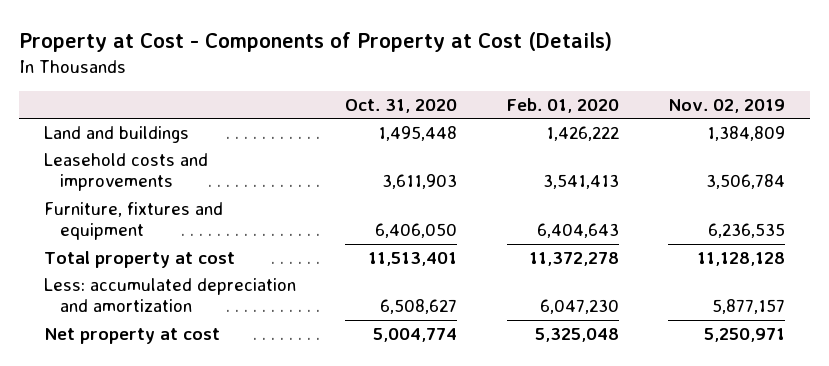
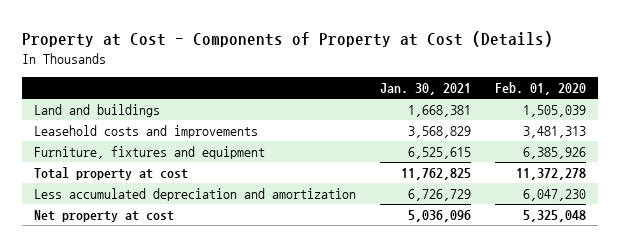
[345,98,458,113] Oct. 31, 2020 -> none
[668,98,786,113] Nov. 02, 2019 -> none
none -> [380,83,472,96] Jan. 30, 2021
[545,125,619,141] 1,426,222 -> [523,105,587,118] 1,505,039
[542,174,619,190] 3,541,413 -> [523,126,587,139] 3,481,313
[536,223,619,239] 6,404,643 -> [523,147,587,160] 6,385,926
[43,277,296,313] Less: accumulated depreciation and amortization -> [34,188,357,202] Less accumulated depreciation and amortization

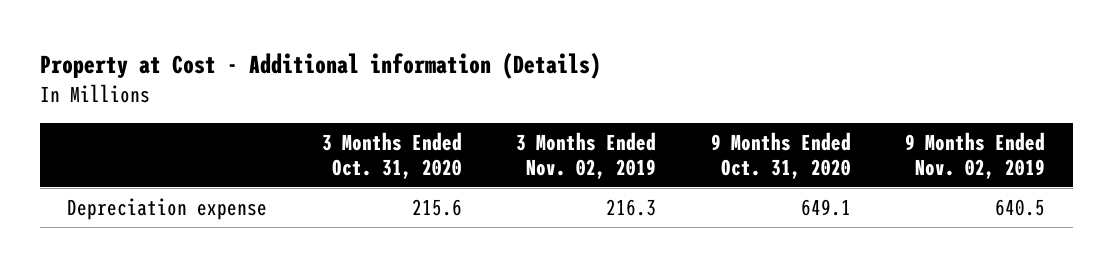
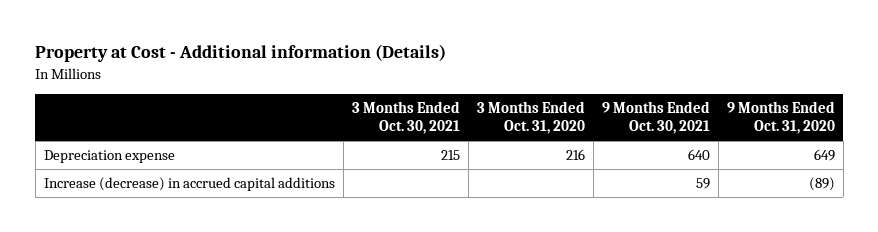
[516,131,657,179] 3 Months Ended Nov. 02, 2019 -> none
[905,131,1046,179] 9 Months Ended Nov. 02, 2019 -> none
none -> [351,100,460,135] 3 Months Ended Oct. 30, 2021
none -> [601,100,710,135] 9 Months Ended Oct. 30, 2021
[411,198,462,216] 215.6 -> [565,148,585,160] 216
[800,198,851,216] 649.1 -> [813,148,835,161] 649
none -> [43,176,335,191] Increase (decrease) in accrued capital additions

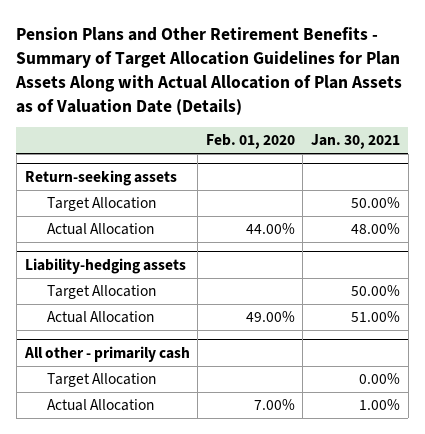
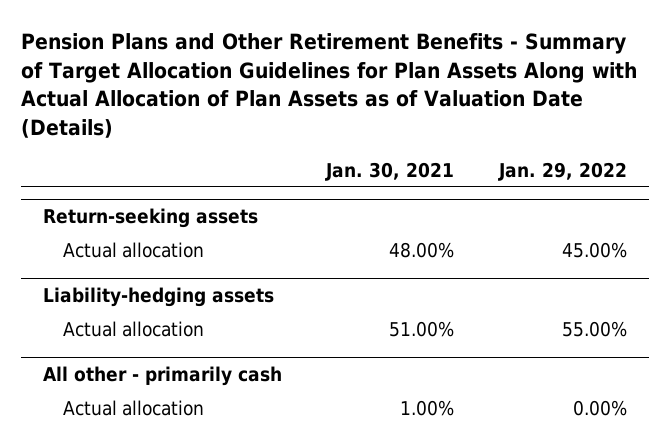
[205,134,295,150] Feb. 01, 2020 -> none
none -> [498,161,628,181] Jan. 29, 2022
[47,197,157,212] Target Allocation -> none
[47,223,155,236] Actual Allocation -> [62,241,204,258] Actual allocation
[47,285,157,300] Target Allocation -> none
[47,311,155,324] Actual Allocation -> [62,320,204,337] Actual allocation
[47,373,157,388] Target Allocation -> none
[47,399,155,412] Actual Allocation -> [62,399,204,416] Actual allocation

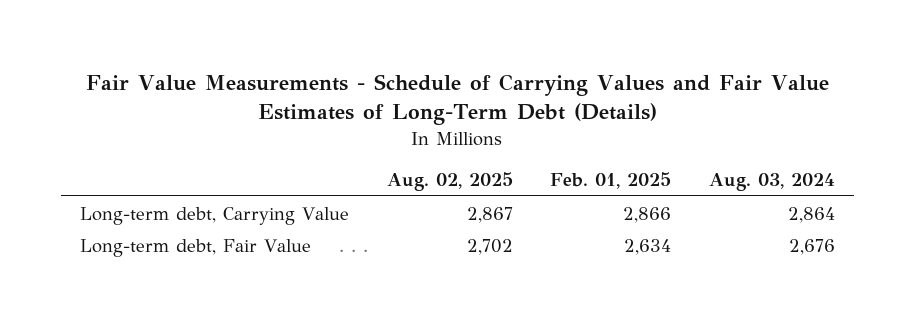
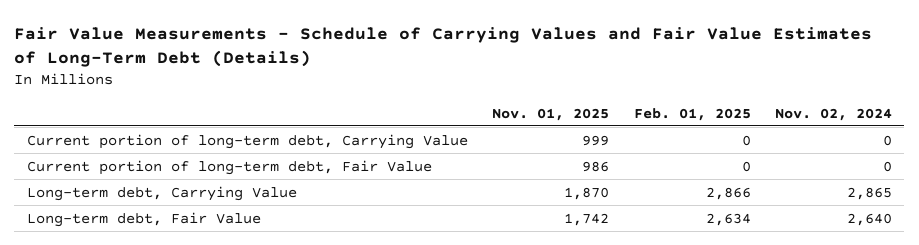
[386,172,513,192] Aug. 02, 2025 -> none
[708,173,835,192] Aug. 03, 2024 -> none
none -> [492,107,610,121] Nov. 01, 2025
none -> [775,107,893,121] Nov. 02, 2024
none -> [26,133,468,149] Current portion of long-term debt, Carrying Value
none -> [26,159,432,175] Current portion of long-term debt, Fair Value

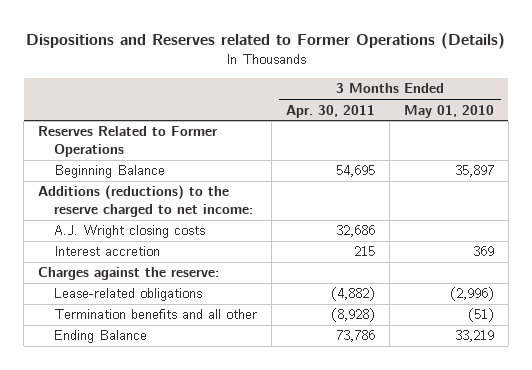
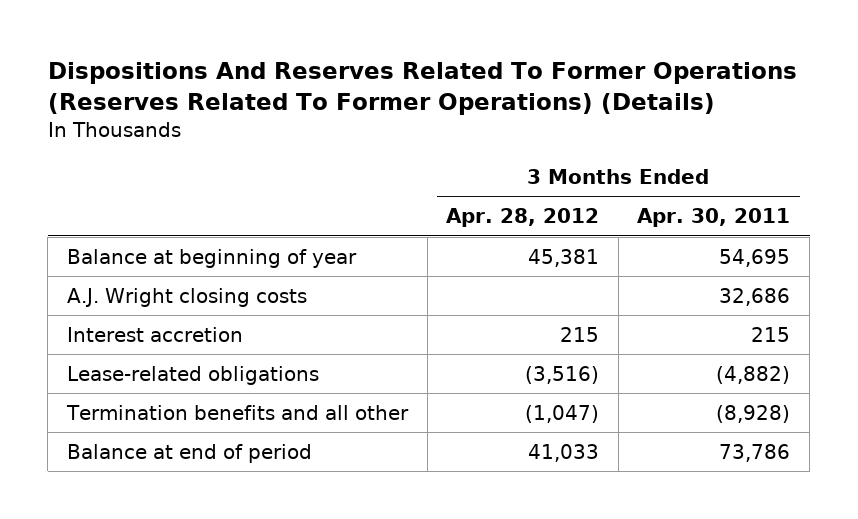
[25,33,505,50] Dispositions and Reserves related to Former Operations (Details) -> [47,62,797,116] Dispositions And Reserves Related To Former Operations (Reserves Related To Former Operations) (Details)
[403,104,494,118] May 01, 2010 -> none
none -> [446,208,600,228] Apr. 28, 2012
[37,126,217,157] Reserves Related to Former Operations -> none
[37,185,254,217] Additions (reductions) to the reserve charged to net income: -> none
[54,165,166,179] Beginning Balance -> [67,248,358,268] Balance at beginning of year
[37,267,219,281] Charges against the reserve: -> none
[54,330,148,344] Ending Balance -> [67,443,313,463] Balance at end of period

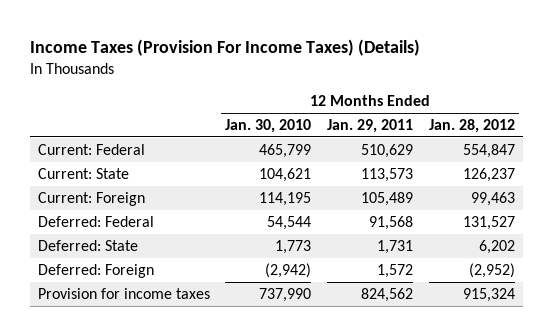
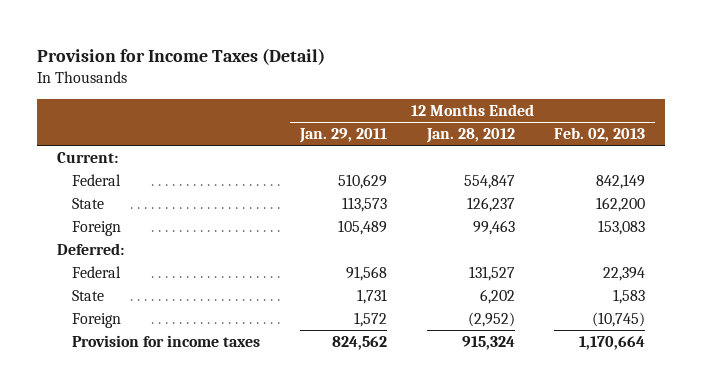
[29,39,420,57] Income Taxes (Provision For Income Taxes) (Details) -> [37,47,326,65] Provision for Income Taxes (Detail)
[225,118,312,133] Jan. 30, 2010 -> none
none -> [554,126,646,142] Feb. 02, 2013
none -> [57,151,119,163] Current:
[37,143,145,155] Current: Federal -> [72,173,122,186] Federal
[37,167,129,179] Current: State -> [72,197,105,209] State
[37,191,145,206] Current: Foreign -> [72,220,122,236] Foreign
none -> [57,242,125,255] Deferred:
[37,215,154,227] Deferred: Federal -> [72,265,122,278] Federal
[37,239,138,251] Deferred: State -> [72,289,105,301] State
[37,263,154,278] Deferred: Foreign -> [72,312,122,328] Foreign

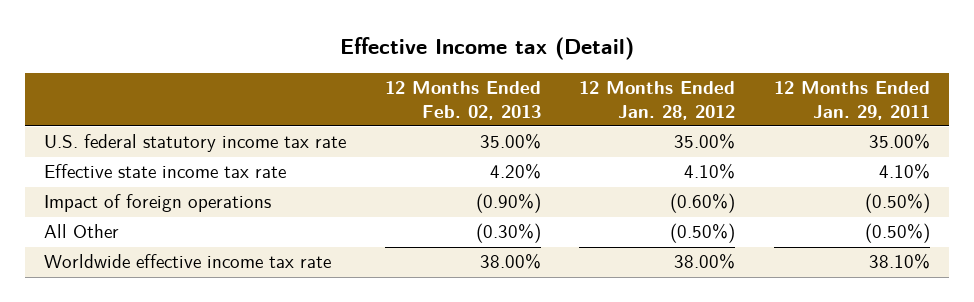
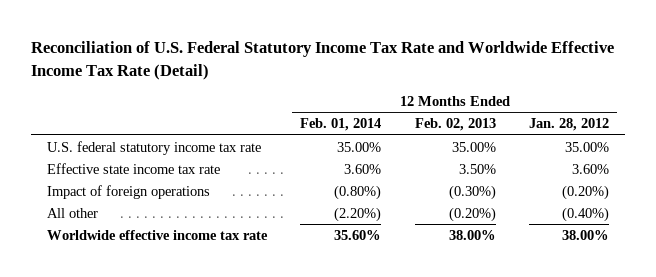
[339,36,634,60] Effective Income tax (Detail) -> [30,41,614,80] Reconciliation of U.S. Federal Statutory Income Tax Rate and Worldwide Effective Income Tax Rate (Detail)
[773,81,930,120] 12 Months Ended Jan. 29, 2011 -> none
none -> [300,118,382,132] Feb. 01, 2014
[489,163,541,180] 4.20% -> [458,163,496,174] 3.50%
[684,163,736,180] 4.10% -> [571,163,609,174] 3.60%
[475,193,541,214] (0.90%) -> [448,184,496,200] (0.30%)
[670,193,736,214] (0.60%) -> [561,184,609,200] (0.20%)
[44,224,120,239] All Other -> [47,207,99,218] All other
[475,223,541,244] (0.30%) -> [448,206,496,222] (0.20%)
[670,223,736,244] (0.50%) -> [561,206,609,222] (0.40%)

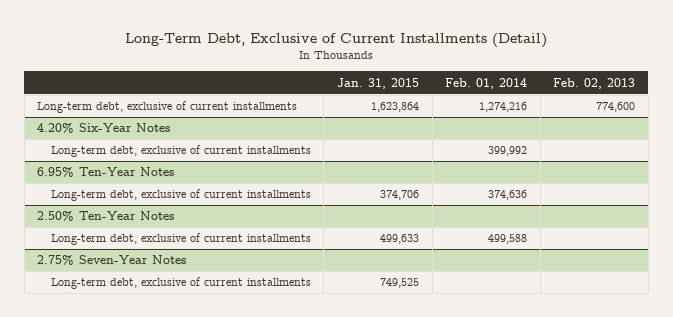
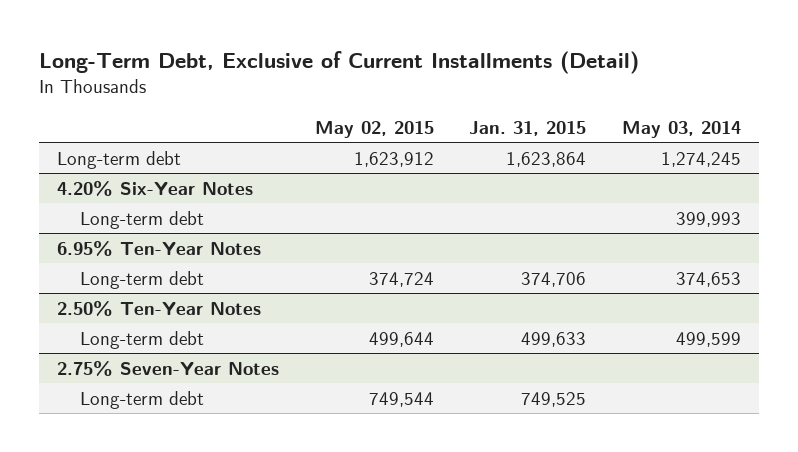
[445,77,528,89] Feb. 01, 2014 -> none
[553,77,636,89] Feb. 02, 2013 -> none
none -> [314,120,434,138] May 02, 2015
none -> [621,120,741,138] May 03, 2014
[37,101,298,114] Long-term debt, exclusive of current installments -> [56,150,181,169] Long-term debt
[50,145,311,158] Long-term debt, exclusive of current installments -> [79,210,204,229] Long-term debt
[50,189,311,202] Long-term debt, exclusive of current installments -> [79,270,204,289] Long-term debt
[50,233,311,246] Long-term debt, exclusive of current installments -> [79,330,204,349] Long-term debt
[50,277,311,290] Long-term debt, exclusive of current installments -> [79,390,204,409] Long-term debt

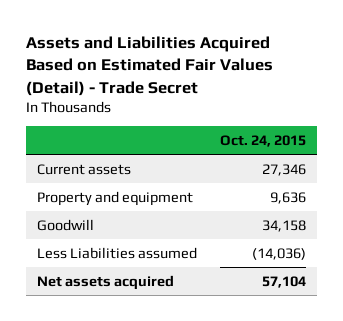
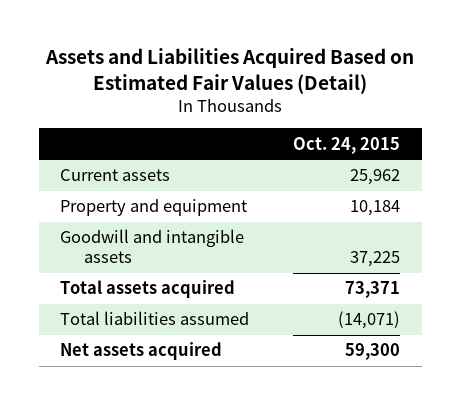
[25,36,273,96] Assets and Liabilities Acquired Based on Estimated Fair Values (Detail) - Trade Secret -> [45,48,415,94] Assets and Liabilities Acquired Based on Estimated Fair Values (Detail)
[37,218,95,231] Goodwill -> none
[261,163,306,176] 27,346 -> [349,169,400,186] 25,962
[269,191,306,204] 9,636 -> [349,200,400,217] 10,184
none -> [60,229,245,264] Goodwill and intangible assets
none -> [60,280,236,299] Total assets acquired
[37,246,198,259] Less Liabilities assumed -> [60,311,250,326] Total liabilities assumed
[251,247,306,260] (14,036) -> [337,311,400,330] (14,071)
[261,275,306,288] 57,104 -> [344,343,400,361] 59,300

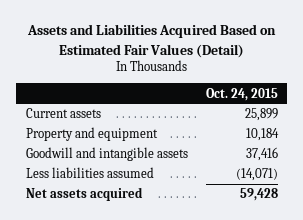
[349,169,400,186] 25,962 -> [244,108,278,122] 25,899
[60,280,236,299] Total assets acquired -> none
[349,251,400,268] 37,225 -> [245,147,278,162] 37,416
[60,311,250,326] Total liabilities assumed -> [25,167,154,179] Less liabilities assumed
[344,343,400,361] 59,300 -> [239,188,278,202] 59,428

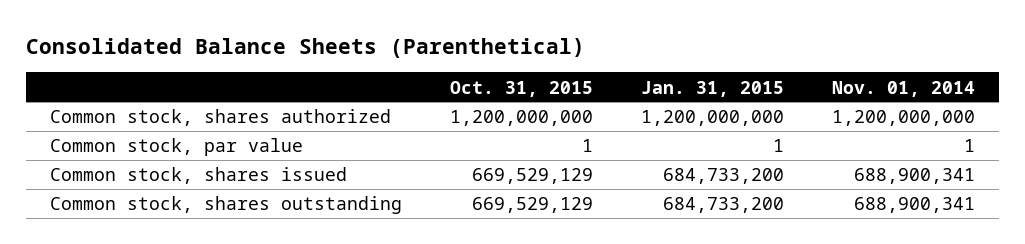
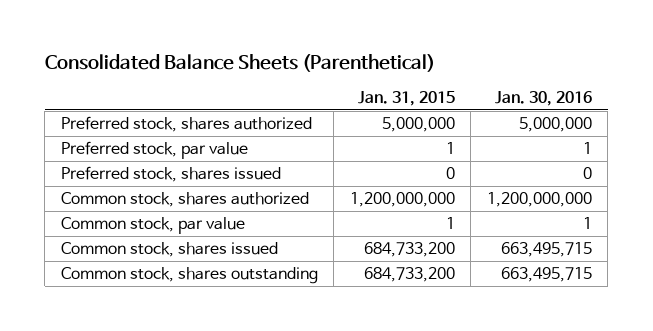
[450,80,594,97] Oct. 31, 2015 -> none
[832,80,976,97] Nov. 01, 2014 -> none
none -> [494,91,592,107] Jan. 30, 2016
none -> [60,115,312,132] Preferred stock, shares authorized
none -> [60,140,248,159] Preferred stock, par value
none -> [60,165,281,182] Preferred stock, shares issued

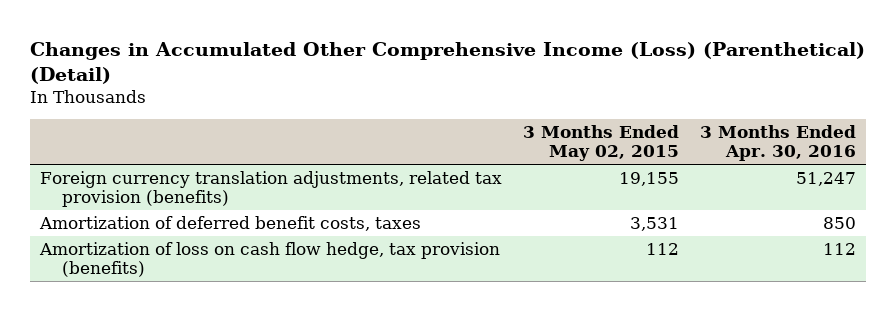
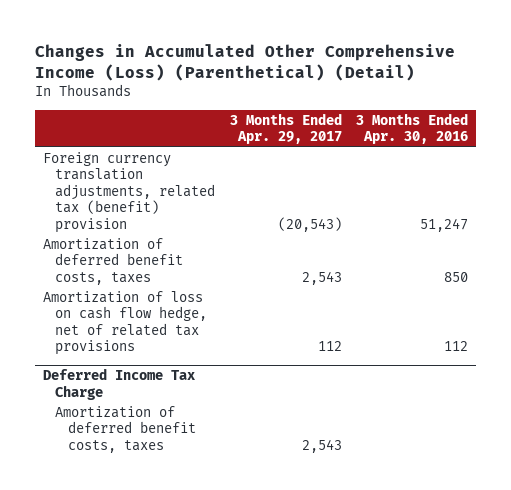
[522,125,679,162] 3 Months Ended May 02, 2015 -> none
none -> [229,112,342,145] 3 Months Ended Apr. 29, 2017
[40,170,503,207] Foreign currency translation adjustments, related tax provision (benefits) -> [42,152,216,233] Foreign currency translation adjustments, related tax (benefit) provision
[39,241,501,277] Amortization of loss on cash flow hedge, tax provision (benefits) -> [42,291,208,356] Amortization of loss on cash flow hedge, net of related tax provisions
none -> [42,368,195,400] Deferred Income Tax Charge
none -> [55,406,196,453] Amortization of deferred benefit costs, taxes

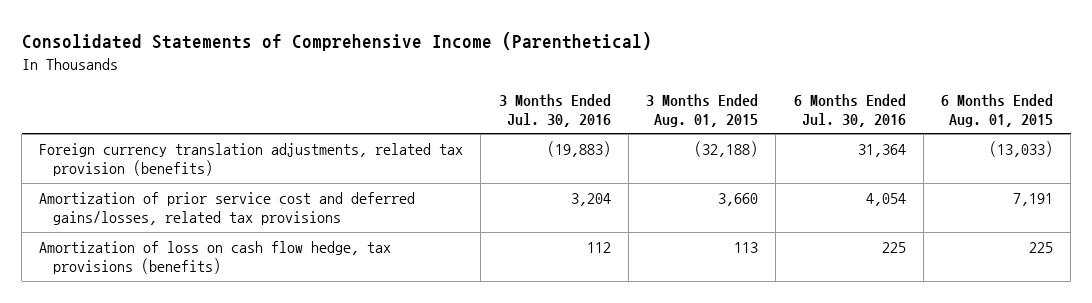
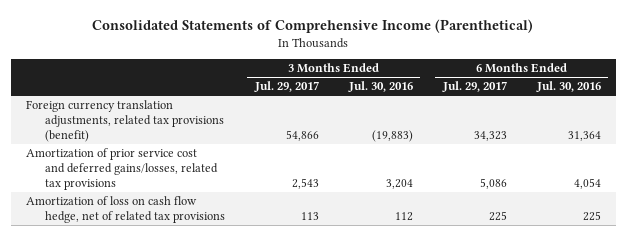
[646,93,759,127] 3 Months Ended Aug. 01, 2015 -> none
[941,93,1054,127] 6 Months Ended Aug. 01, 2015 -> none
none -> [253,81,319,93] Jul. 29, 2017
none -> [441,81,507,93] Jul. 29, 2017
[39,143,464,176] Foreign currency translation adjustments, related tax provision (benefits) -> [25,100,224,142] Foreign currency translation adjustments, related tax provisions (benefit)
[39,241,392,274] Amortization of loss on cash flow hedge, tax provisions (benefits) -> [25,196,225,223] Amortization of loss on cash flow hedge, net of related tax provisions

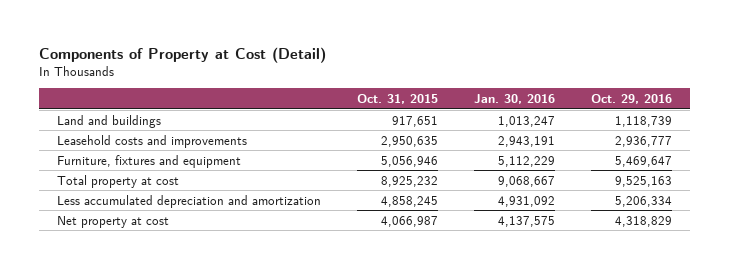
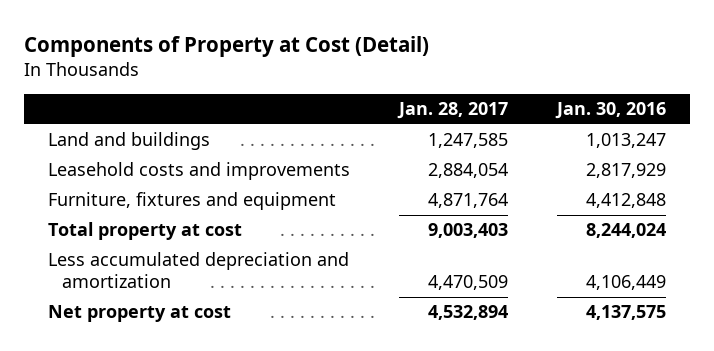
[357,93,439,104] Oct. 31, 2015 -> none
[591,93,673,104] Oct. 29, 2016 -> none
none -> [396,102,508,120] Jan. 28, 2017
[498,135,556,147] 2,943,191 -> [585,163,666,179] 2,817,929
[498,155,556,167] 5,112,229 -> [585,193,666,209] 4,412,848
[498,175,556,187] 9,068,667 -> [585,223,666,239] 8,244,024
[498,195,556,207] 4,931,092 -> [585,274,666,290] 4,106,449

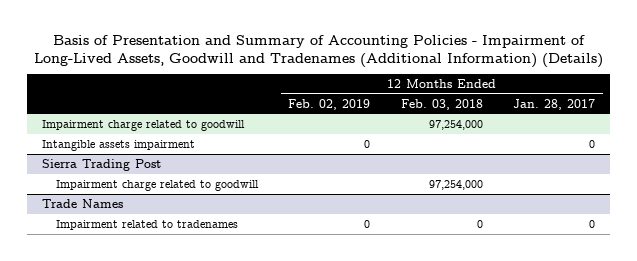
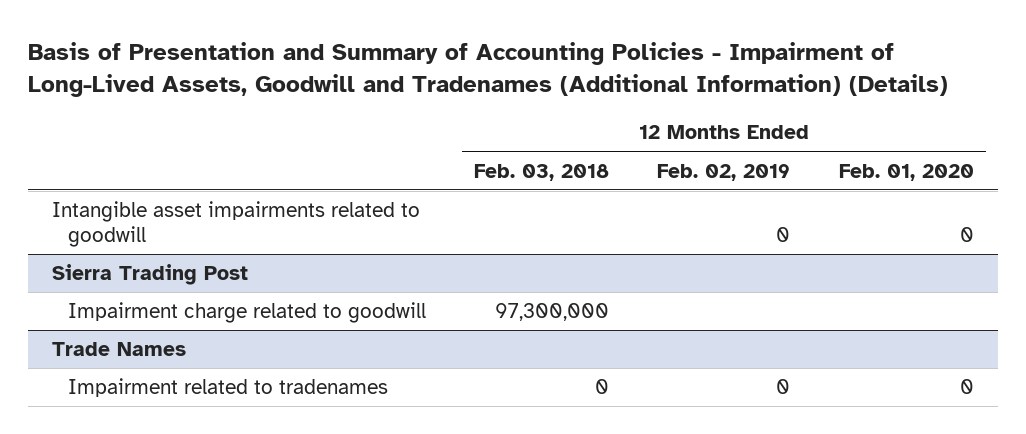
[513,98,596,110] Jan. 28, 2017 -> none
none -> [838,163,974,181] Feb. 01, 2020
[41,119,245,131] Impairment charge related to goodwill -> none
[41,139,195,151] Intangible assets impairment -> [52,201,421,247] Intangible asset impairments related to goodwill
[428,179,483,190] 97,254,000 -> [494,303,609,322] 97,300,000

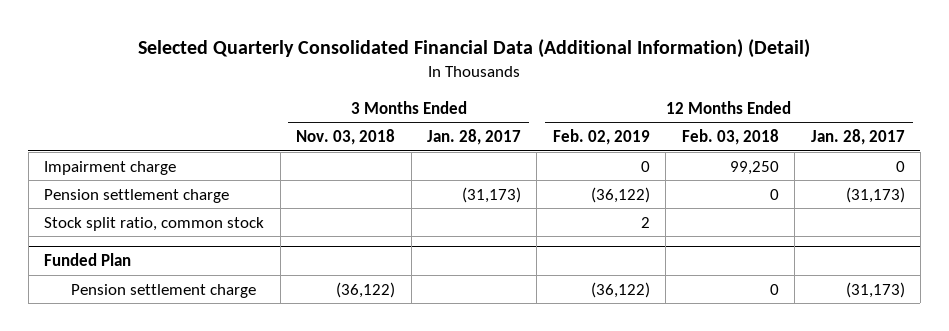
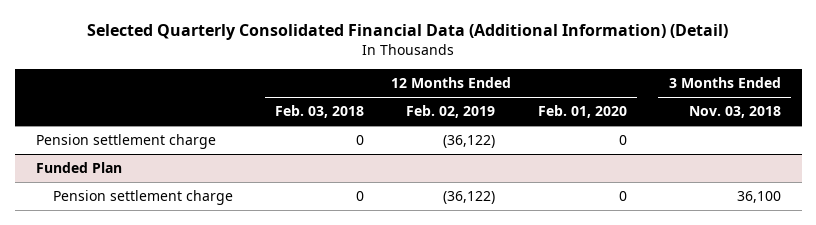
[426,129,521,146] Jan. 28, 2017 -> none
[810,129,905,146] Jan. 28, 2017 -> none
none -> [537,105,627,119] Feb. 01, 2020
[44,160,177,175] Impairment charge -> none
[44,216,265,231] Stock split ratio, common stock -> none
[336,281,396,298] (36,122) -> [736,190,781,203] 36,100

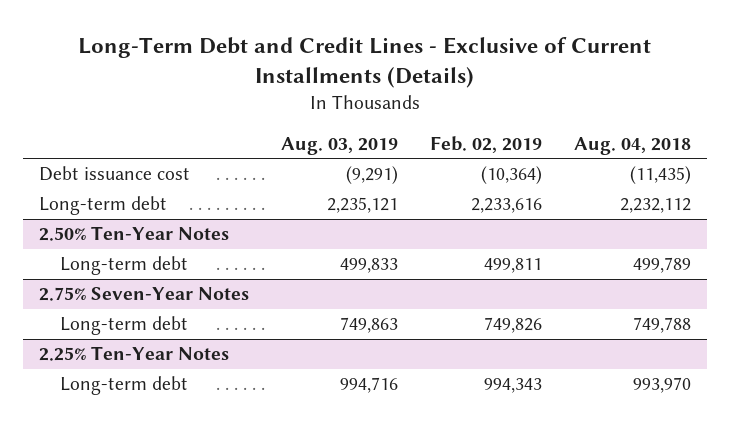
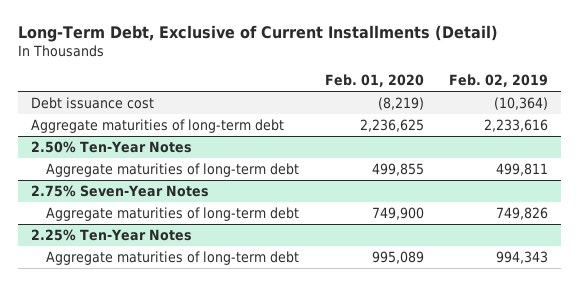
[77,37,651,89] Long-Term Debt and Credit Lines - Exclusive of Current Installments (Details) -> [17,25,498,43] Long-Term Debt, Exclusive of Current Installments (Detail)
[280,136,398,155] Aug. 03, 2019 -> none
[573,136,691,155] Aug. 04, 2018 -> none
none -> [324,74,424,88] Feb. 01, 2020
[38,196,167,216] Long-term debt -> [30,118,284,133] Aggregate maturities of long-term debt
[60,256,189,276] Long-term debt -> [45,162,299,177] Aggregate maturities of long-term debt
[60,316,189,336] Long-term debt -> [45,206,299,221] Aggregate maturities of long-term debt
[60,376,189,396] Long-term debt -> [45,250,299,265] Aggregate maturities of long-term debt

